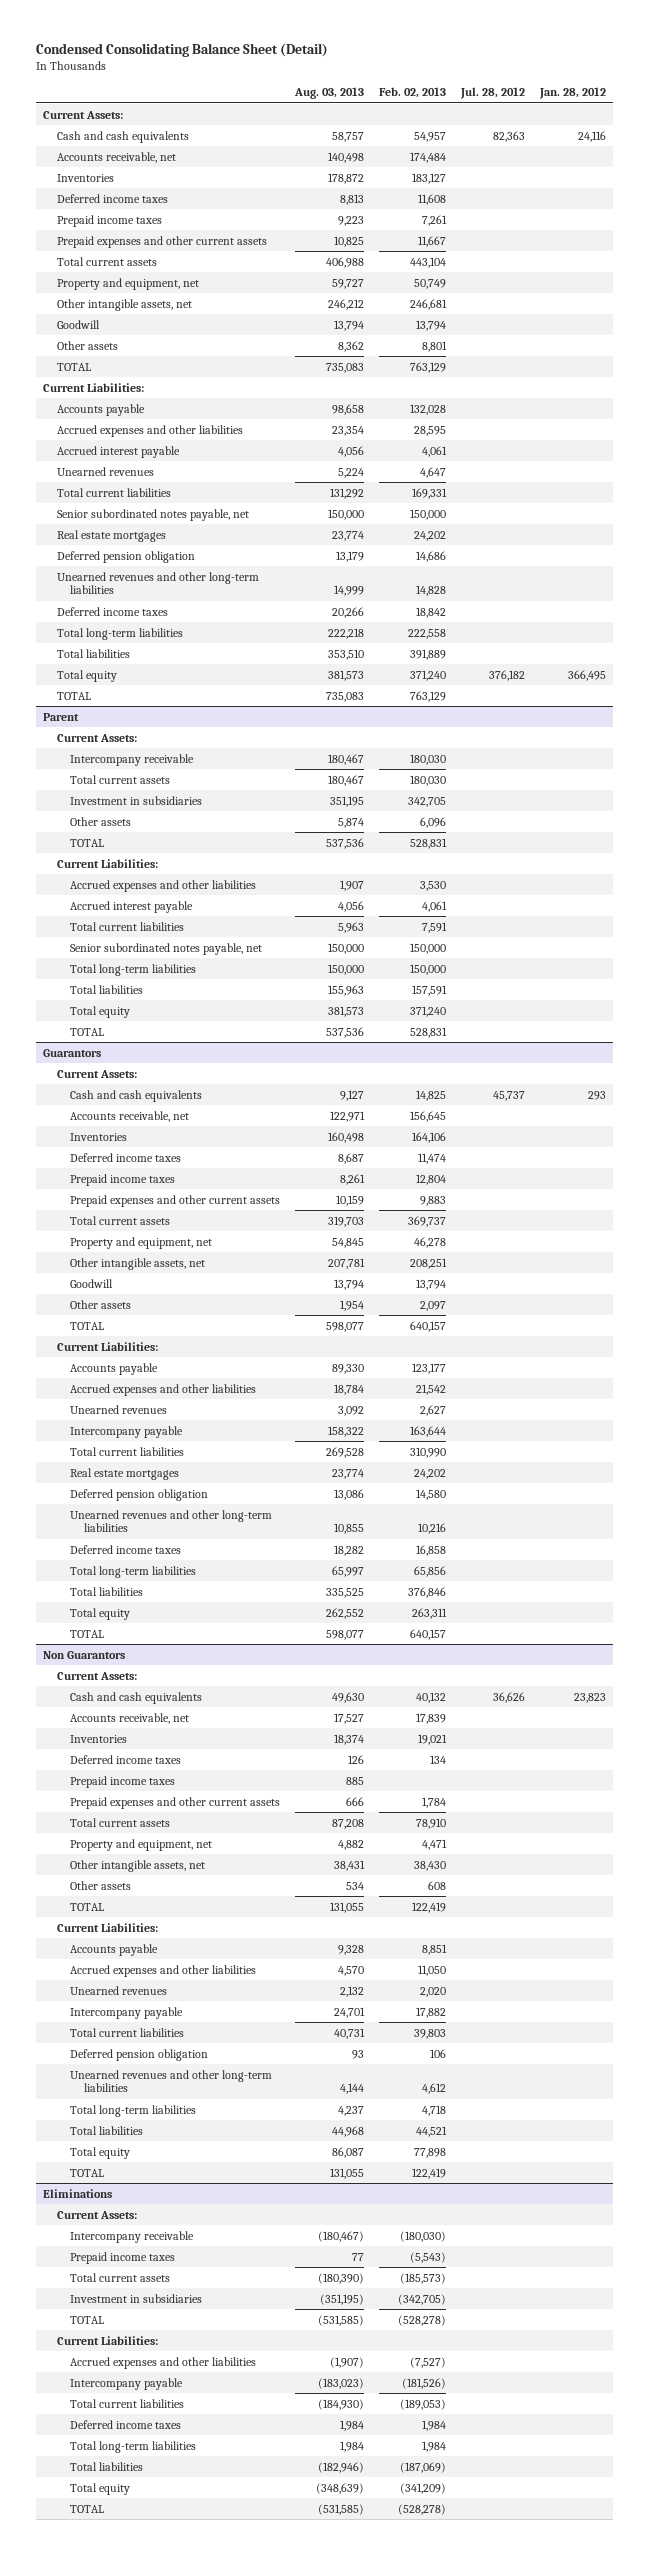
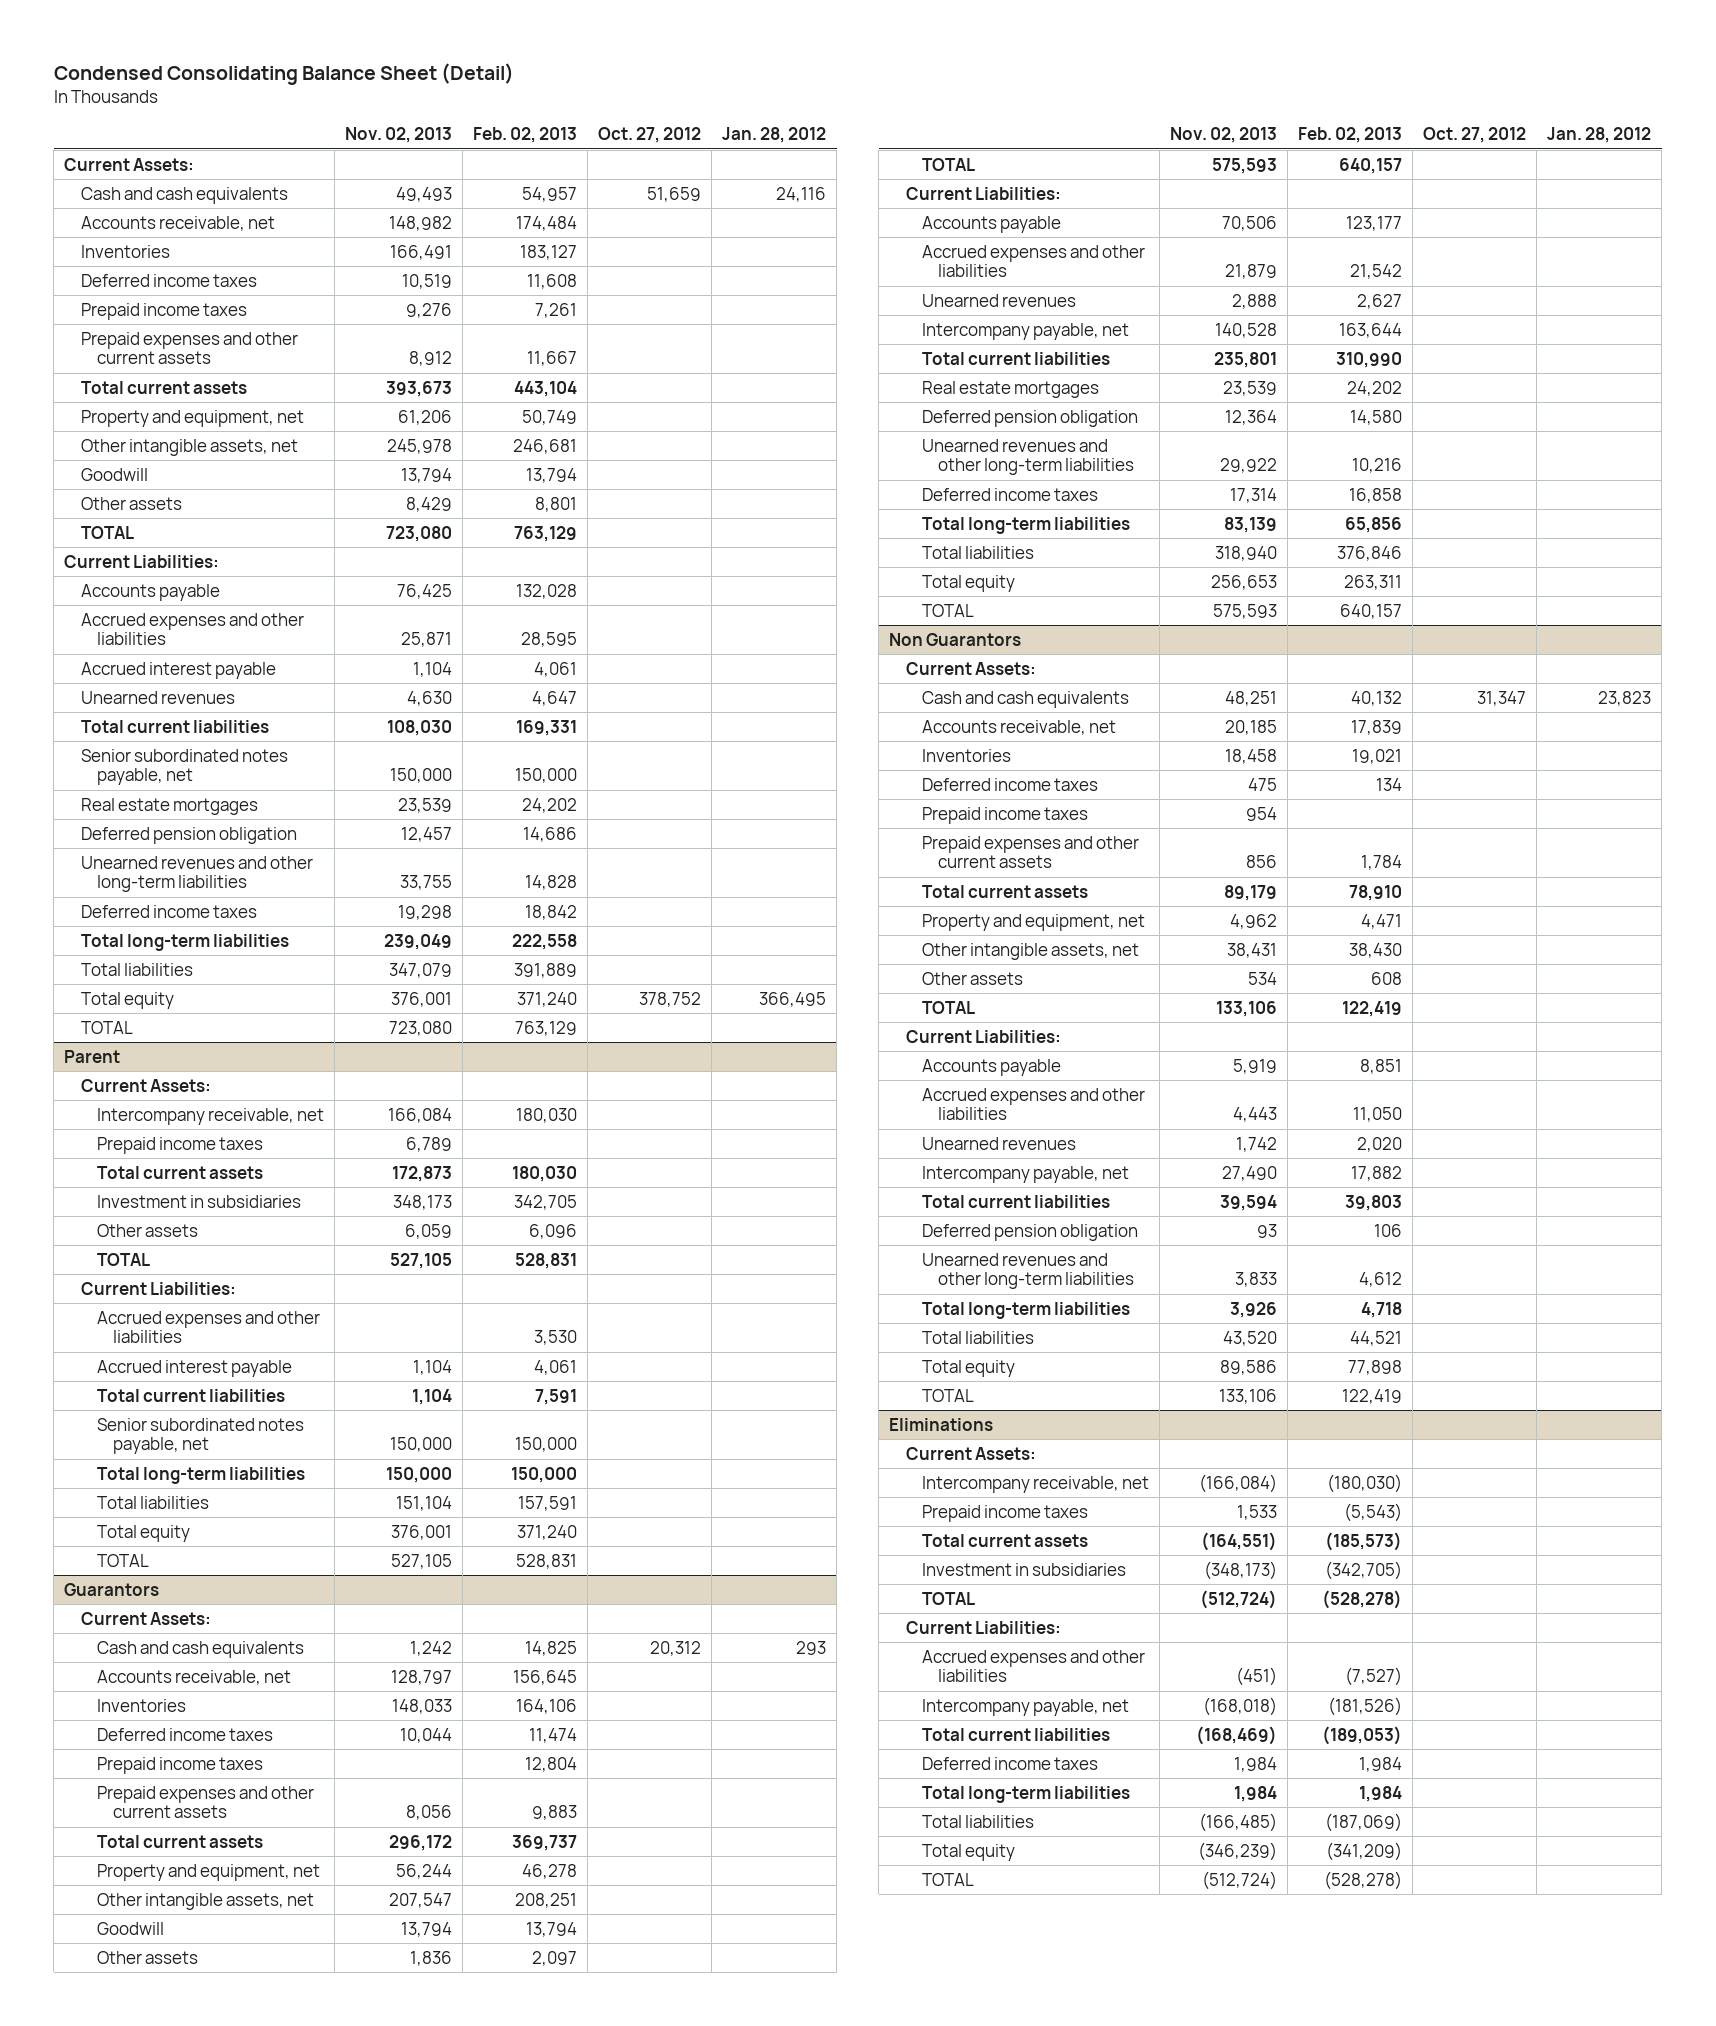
[294,87,365,100] Aug. 03, 2013 -> none
[459,87,525,100] Jul. 28, 2012 -> none
none -> [345,127,453,144] Nov. 02, 2013
none -> [598,127,702,144] Oct. 27, 2012
[70,753,195,766] Intercompany receivable -> [97,1107,325,1125] Intercompany receivable, net
none -> [97,1136,264,1154] Prepaid income taxes
[70,1425,184,1438] Intercompany payable -> [921,322,1129,340] Intercompany payable, net
[70,2006,184,2019] Intercompany payable -> [921,1165,1129,1183] Intercompany payable, net
[70,2230,195,2243] Intercompany receivable -> [921,1475,1149,1493] Intercompany receivable, net
[70,2377,184,2390] Intercompany payable -> [921,1698,1129,1716] Intercompany payable, net

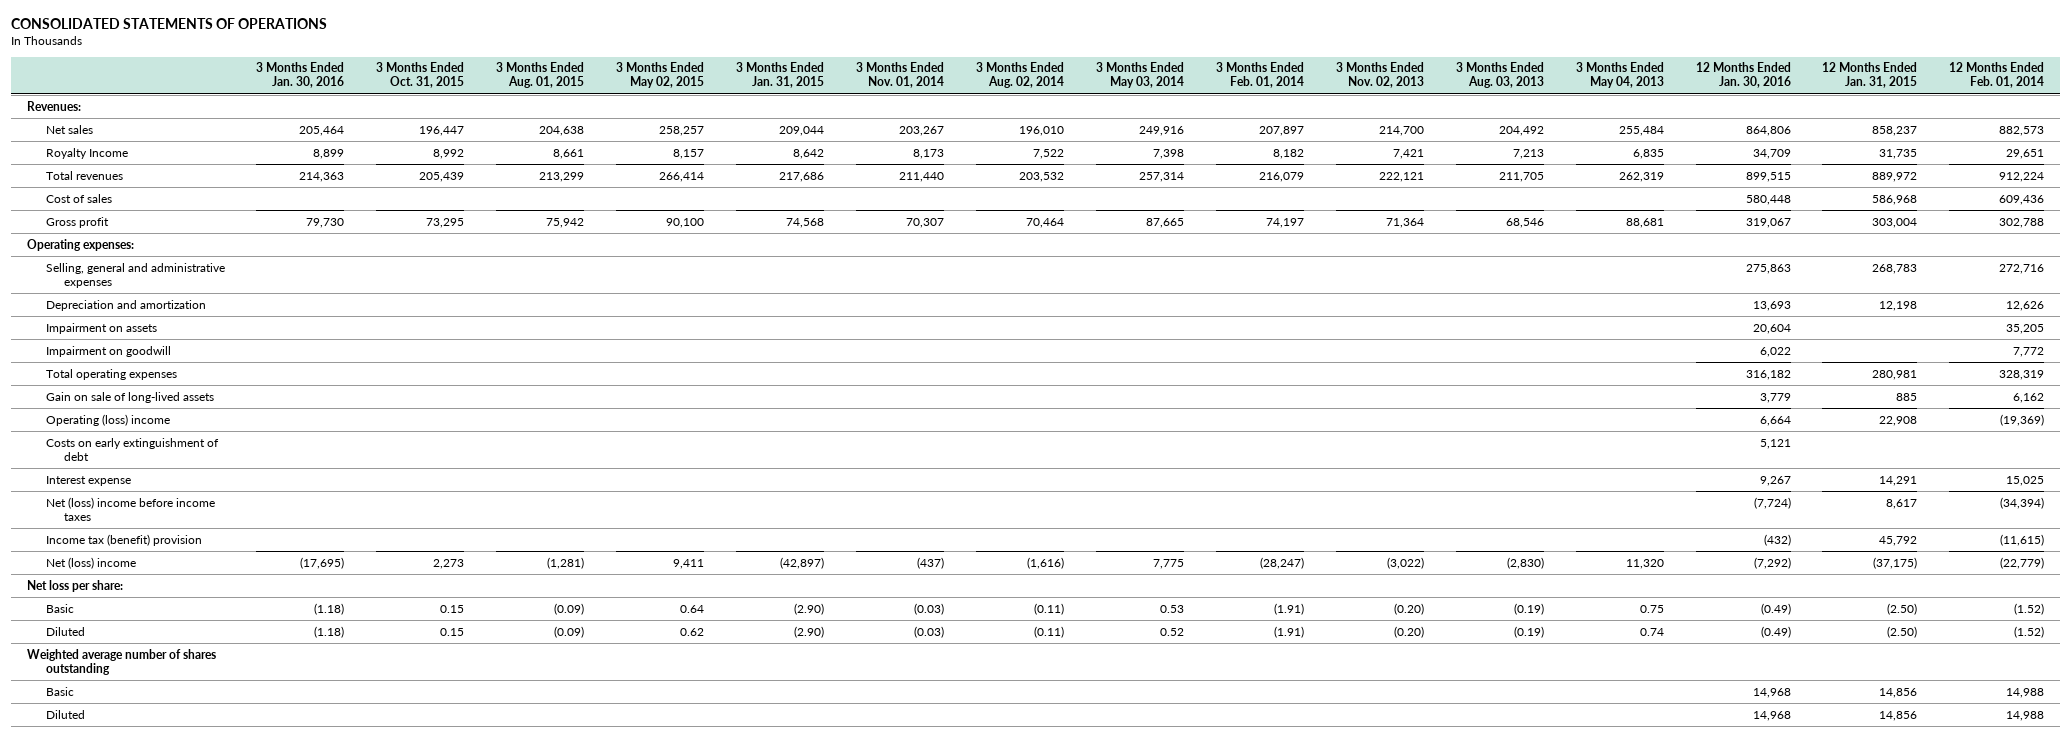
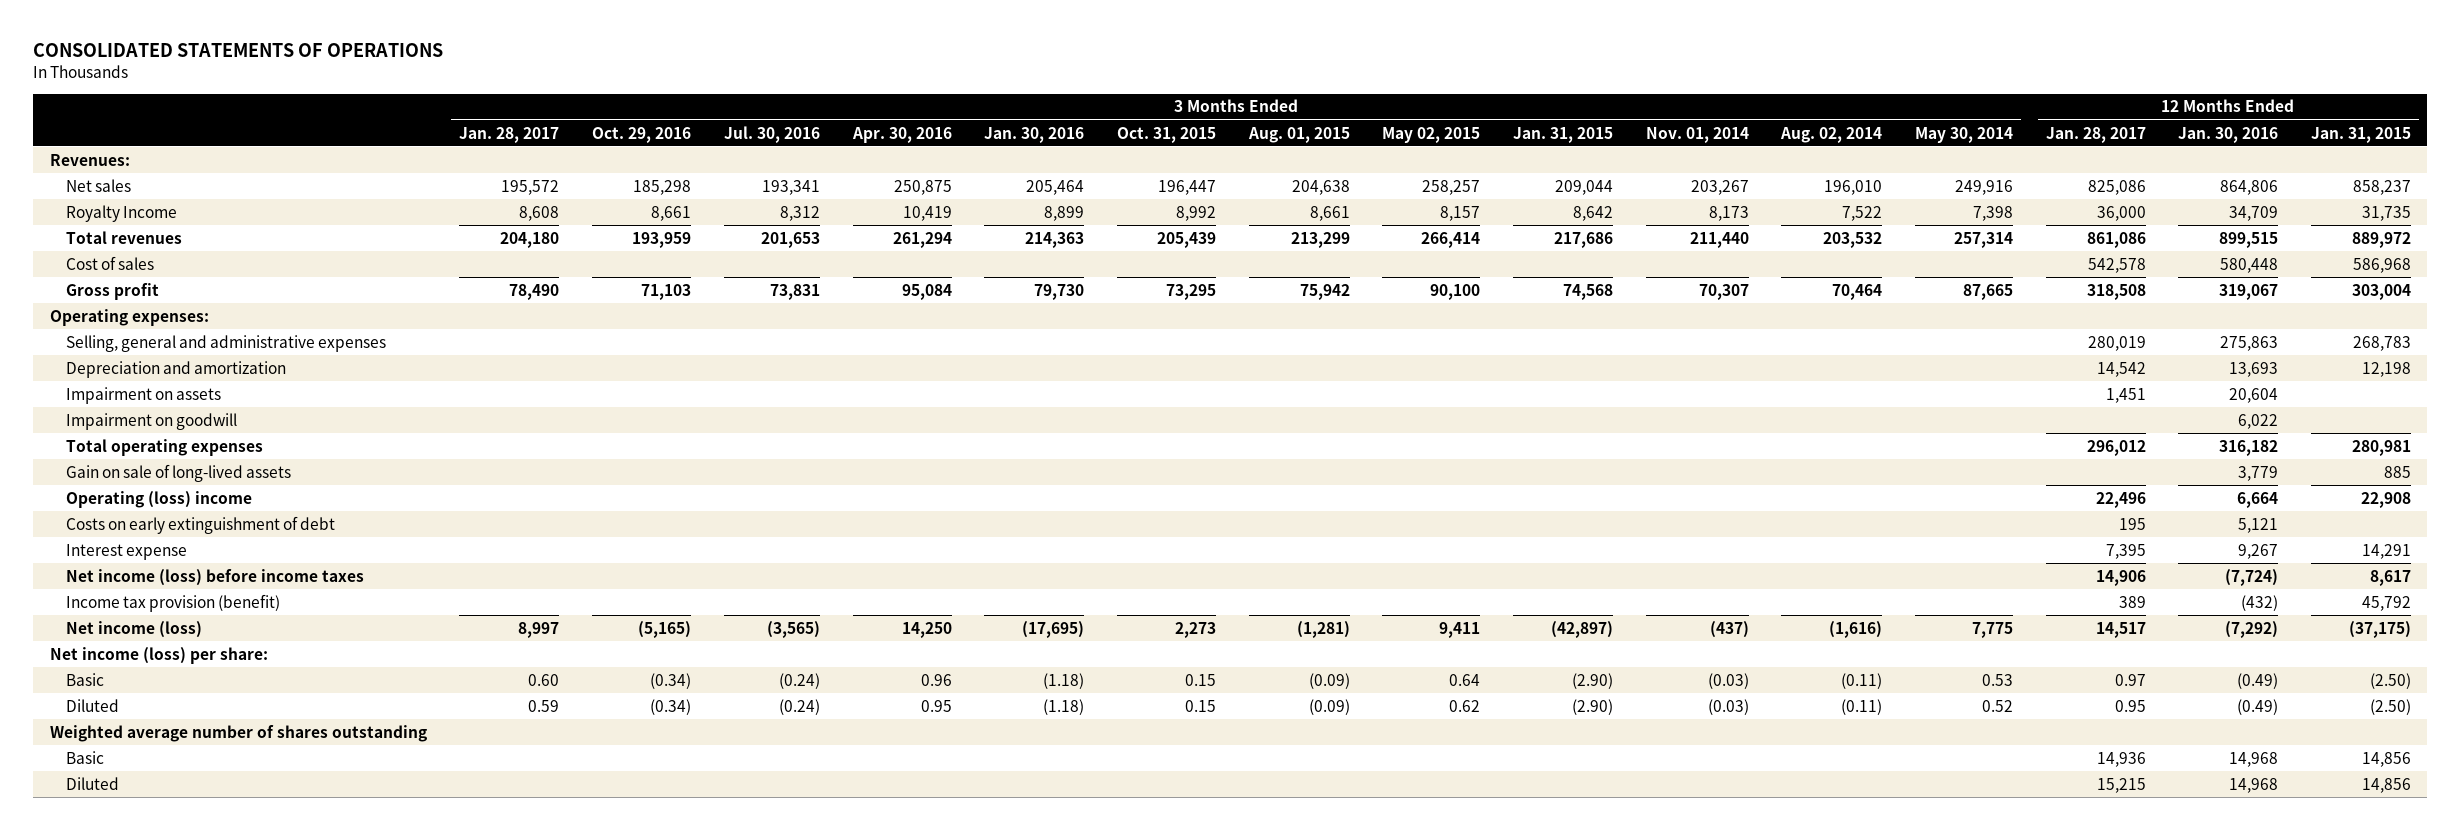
[1095,62,1184,89] 3 Months Ended May 03, 2014 -> none
[1215,62,1304,89] 3 Months Ended Feb. 01, 2014 -> none
[1335,62,1424,89] 3 Months Ended Nov. 02, 2013 -> none
[1455,62,1544,89] 3 Months Ended Aug. 03, 2013 -> none
[1575,62,1664,89] 3 Months Ended May 04, 2013 -> none
[1949,62,2045,89] 12 Months Ended Feb. 01, 2014 -> none
none -> [459,126,560,143] Jan. 28, 2017
none -> [592,126,692,143] Oct. 29, 2016
none -> [723,125,820,143] Jul. 30, 2016
none -> [851,126,952,143] Apr. 30, 2016
none -> [1915,126,2014,143] May 30, 2014
none -> [2045,126,2146,143] Jan. 28, 2017
[45,496,215,521] Net (loss) income before income taxes -> [65,568,364,586] Net income (loss) before income taxes
[45,533,202,546] Income tax (benefit) provision -> [65,593,280,612] Income tax provision (benefit)
[45,556,136,569] Net (loss) income -> [65,620,202,638] Net income (loss)
[26,579,123,592] Net loss per share: -> [49,646,268,664] Net income (loss) per share:

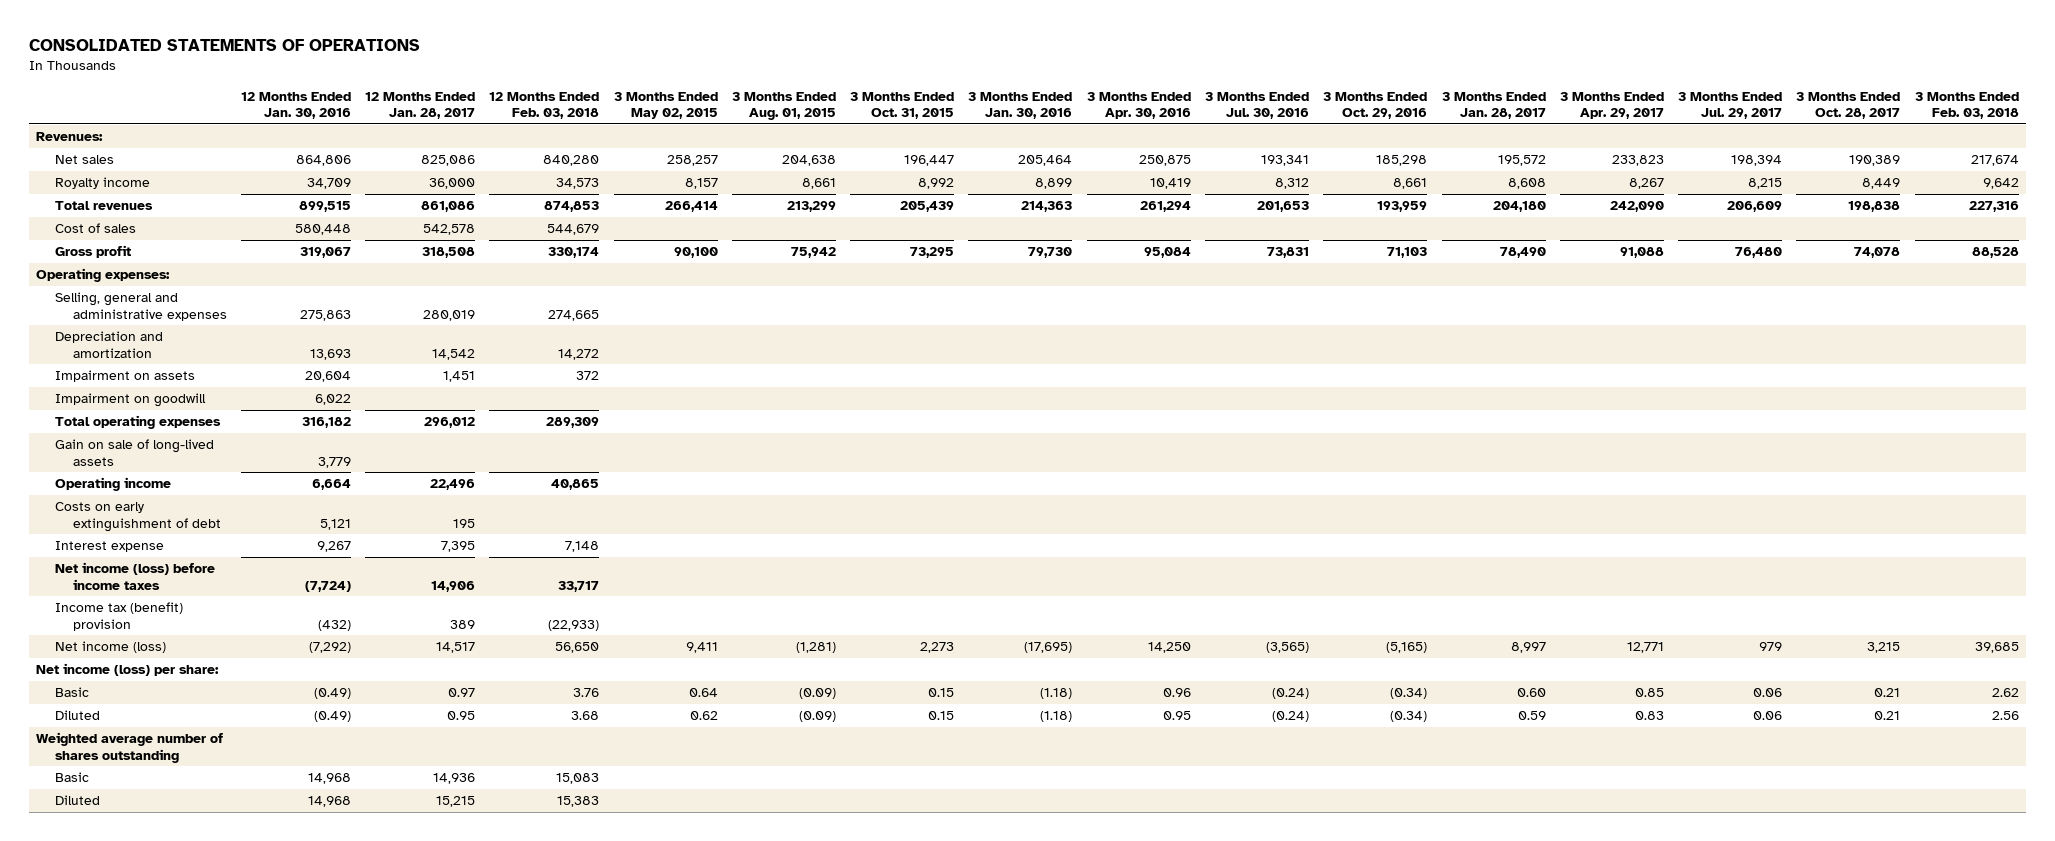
[1512,126,1613,143] Jan. 31, 2015 -> none
[1645,126,1749,143] Nov. 01, 2014 -> none
[1780,126,1883,143] Aug. 02, 2014 -> none
[1915,126,2014,143] May 30, 2014 -> none
[2311,126,2412,143] Jan. 31, 2015 -> none
none -> [489,91,600,120] 12 Months Ended Feb. 03, 2018
none -> [1559,91,1664,120] 3 Months Ended Apr. 29, 2017
none -> [1678,91,1783,120] 3 Months Ended Jul. 29, 2017
none -> [1796,91,1901,120] 3 Months Ended Oct. 28, 2017
none -> [1914,91,2019,120] 3 Months Ended Feb. 03, 2018
[65,204,177,222] Royalty Income -> [54,177,150,190] Royalty income
[65,490,252,508] Operating (loss) income -> [54,477,171,492] Operating income
[65,593,280,612] Income tax provision (benefit) -> [54,602,183,631] Income tax (benefit) provision

